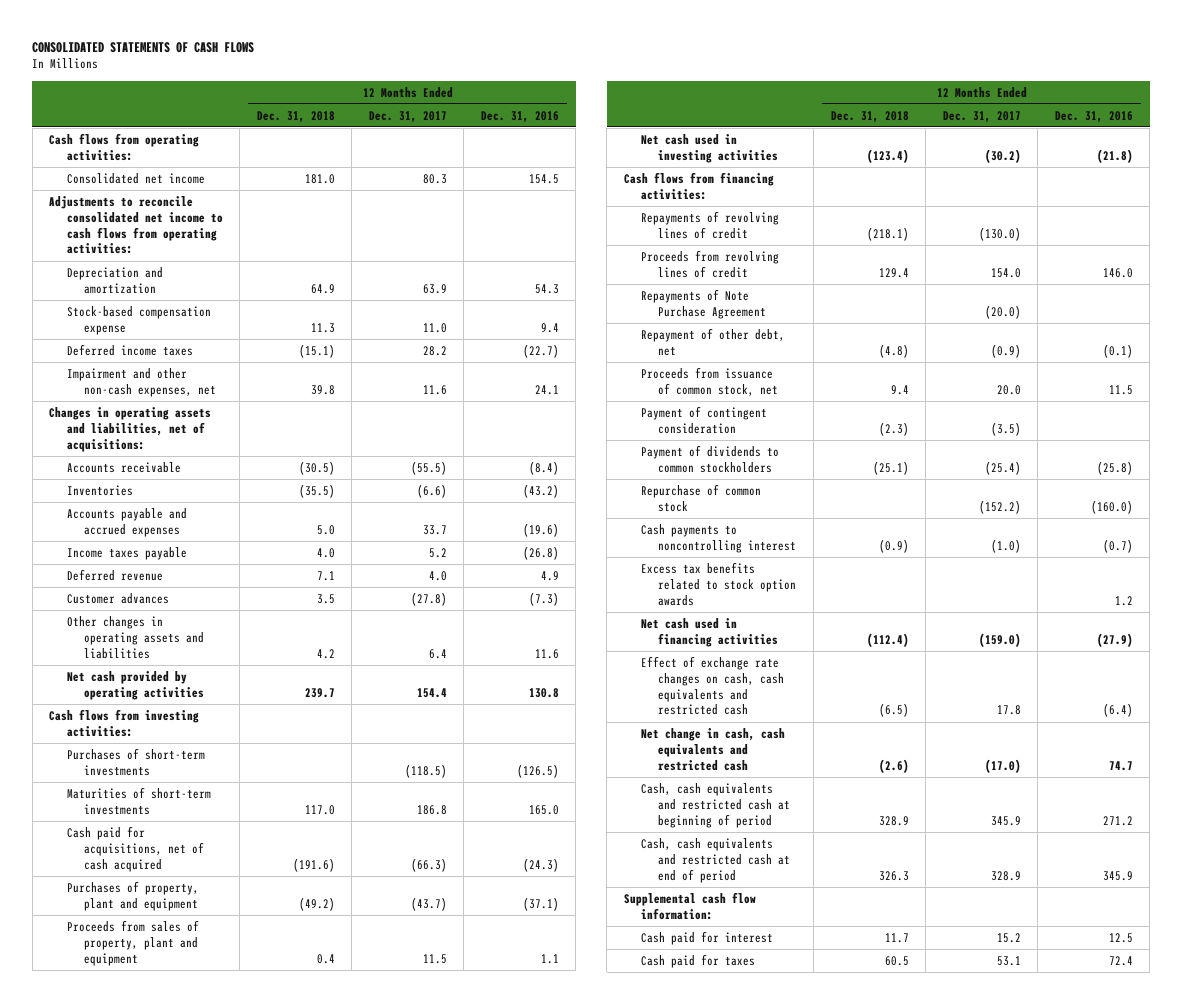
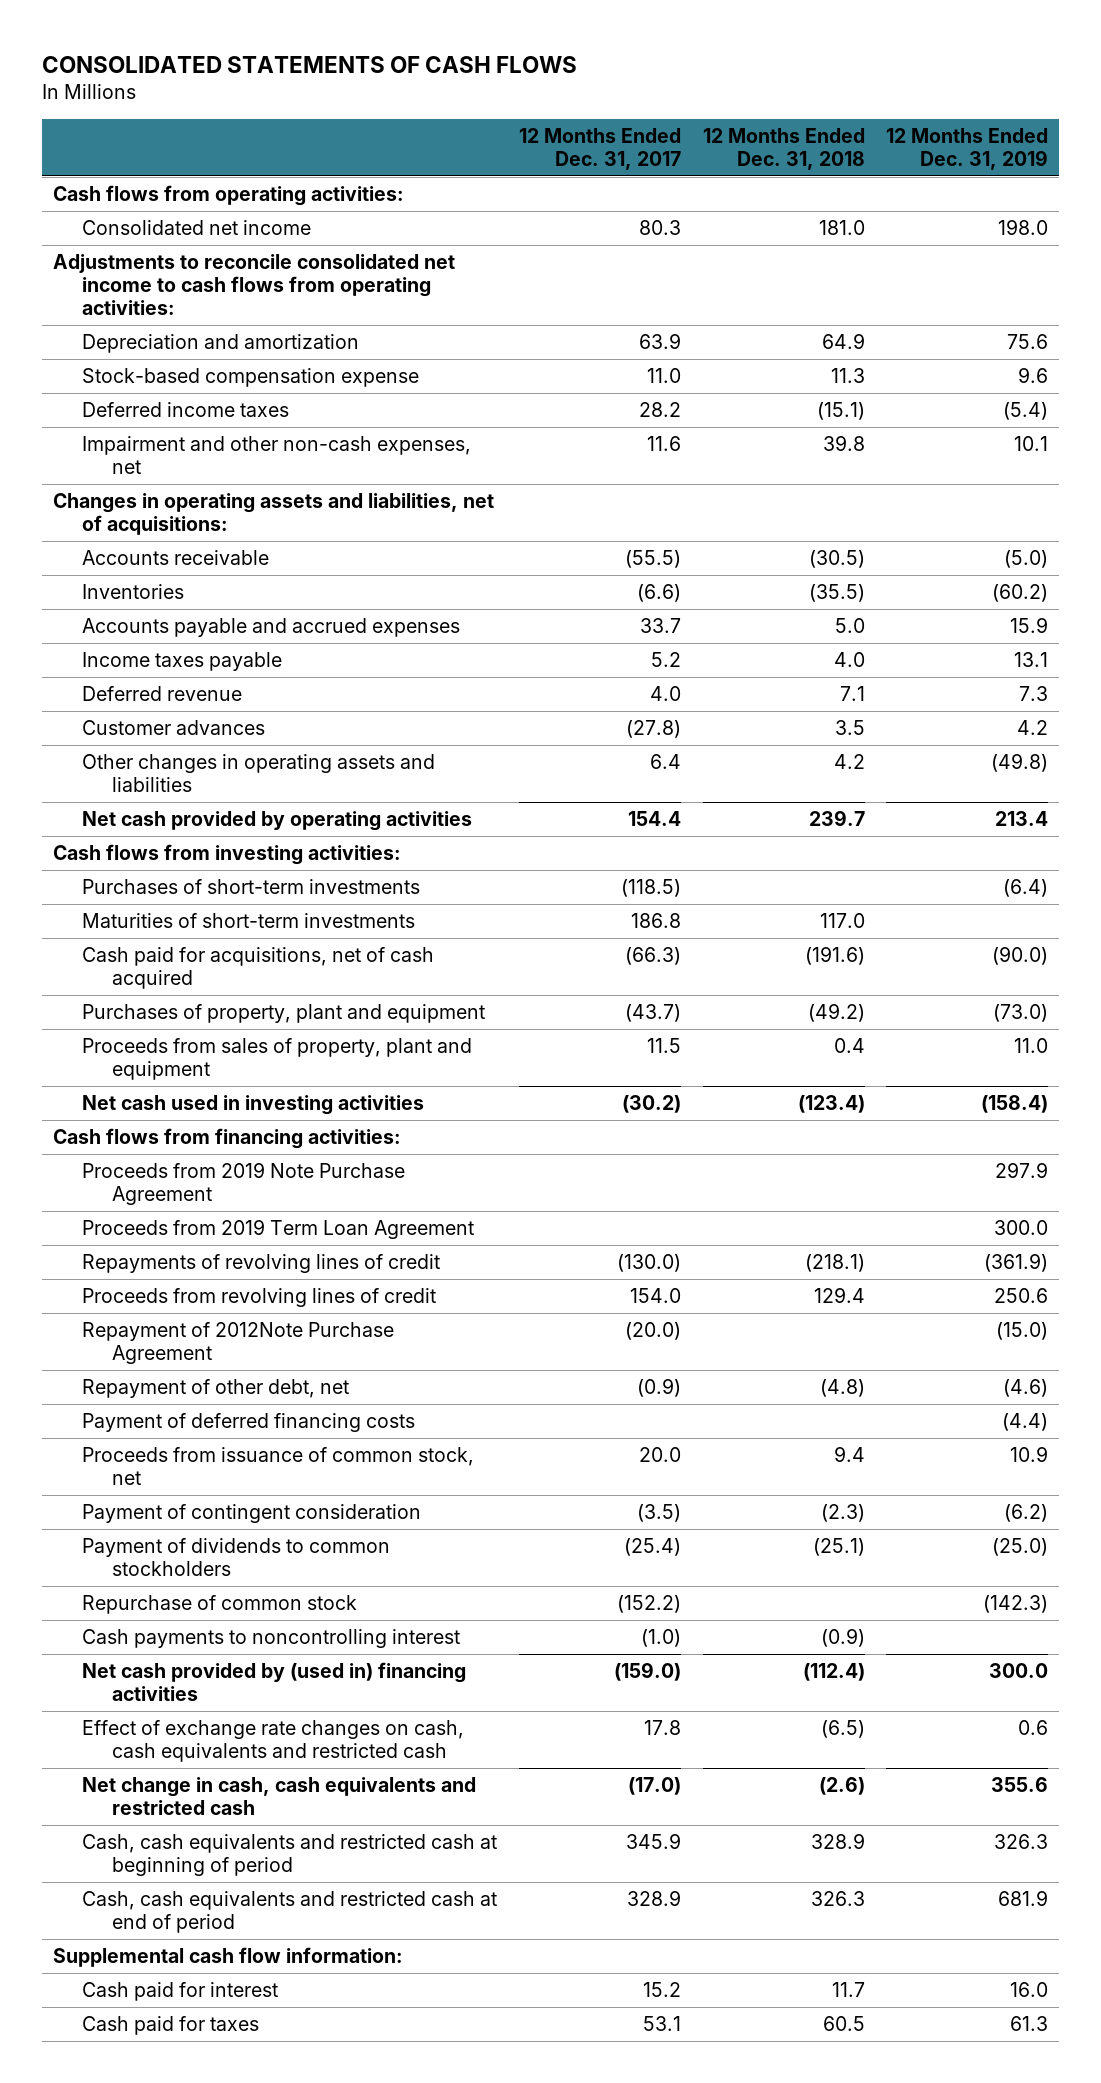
[480,110,559,123] Dec. 31, 2016 -> none
none -> [886,127,1049,170] 12 Months Ended Dec. 31, 2019
none -> [82,1161,406,1206] Proceeds from 2019 Note Purchase Agreement
none -> [82,1218,475,1239] Proceeds from 2019 Term Loan Agreement
[640,288,766,319] Repayments of Note Purchase Agreement -> [82,1321,395,1365] Repayment of 2012Note Purchase Agreement
none -> [82,1412,416,1432] Payment of deferred financing costs
[640,561,796,606] Excess tax benefits related to stock option awards -> none
[640,617,778,647] Net cash used in financing activities -> [82,1661,467,1702] Net cash provided by (used in) financing activities

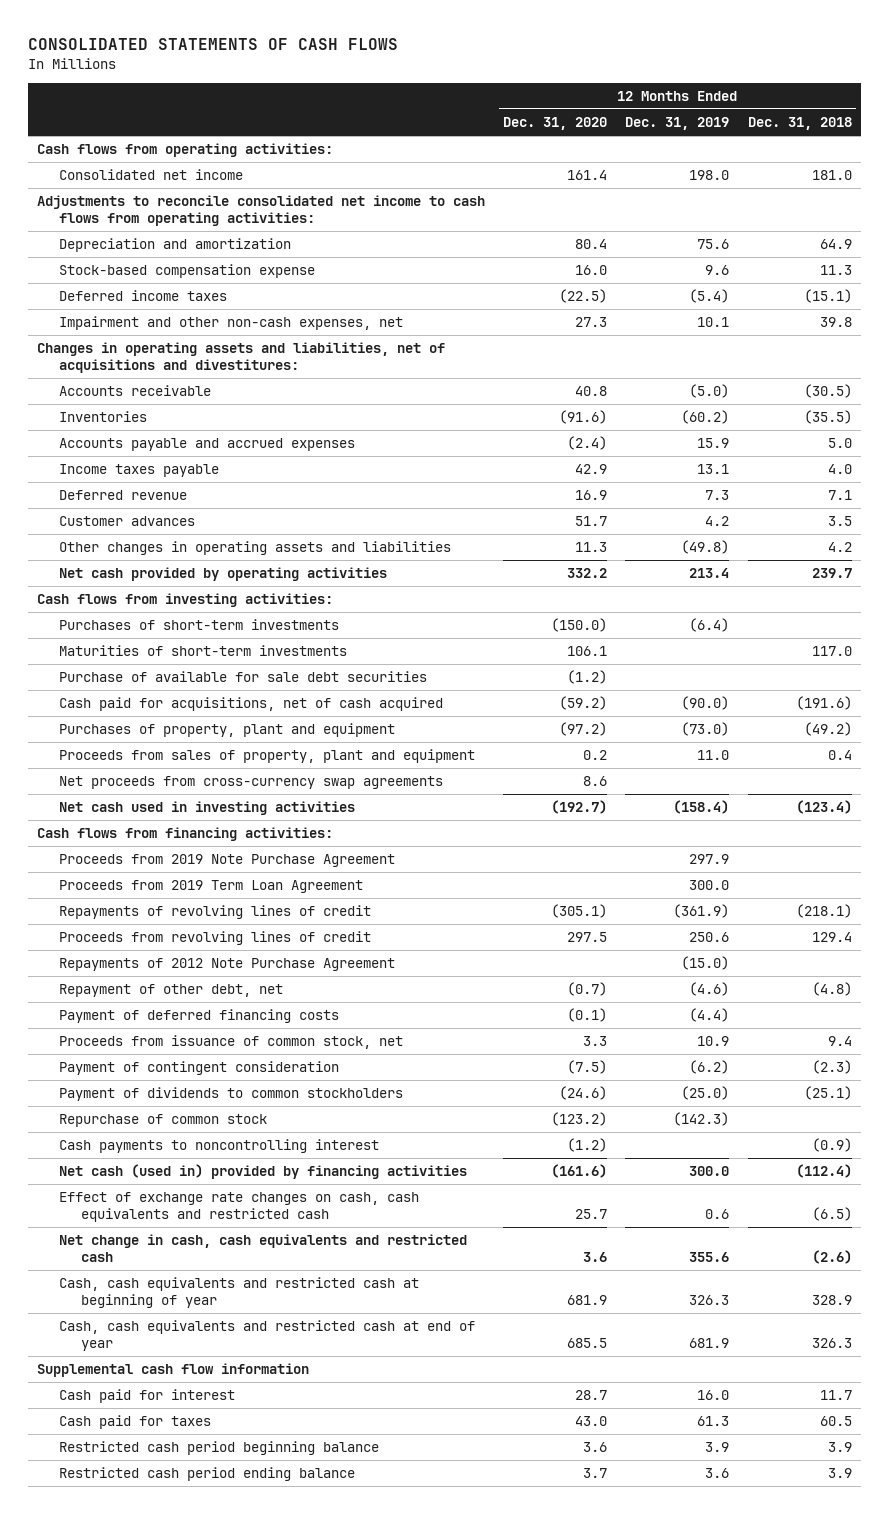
[518,127,681,170] 12 Months Ended Dec. 31, 2017 -> none
none -> [503,117,608,131] Dec. 31, 2020
[53,492,495,536] Changes in operating assets and liabilities, net of acquisitions: -> [36,342,445,374] Changes in operating assets and liabilities, net of acquisitions and divestitures:
none -> [59,671,428,683] Purchase of available for sale debt securities
none -> [59,776,444,790] Net proceeds from cross-currency swap agreements
[82,1321,395,1365] Repayment of 2012Note Purchase Agreement -> [59,958,396,972] Repayments of 2012 Note Purchase Agreement
[82,1661,467,1702] Net cash provided by (used in) financing activities -> [59,1164,468,1180] Net cash (used in) provided by financing activities
[82,1833,498,1877] Cash, cash equivalents and restricted cash at beginning of period -> [59,1277,420,1309] Cash, cash equivalents and restricted cash at beginning of year
[82,1890,498,1934] Cash, cash equivalents and restricted cash at end of period -> [59,1320,476,1352] Cash, cash equivalents and restricted cash at end of year
[53,1946,404,1967] Supplemental cash flow information: -> [36,1363,309,1378] Supplemental cash flow information
none -> [59,1441,380,1456] Restricted cash period beginning balance
none -> [59,1467,356,1482] Restricted cash period ending balance

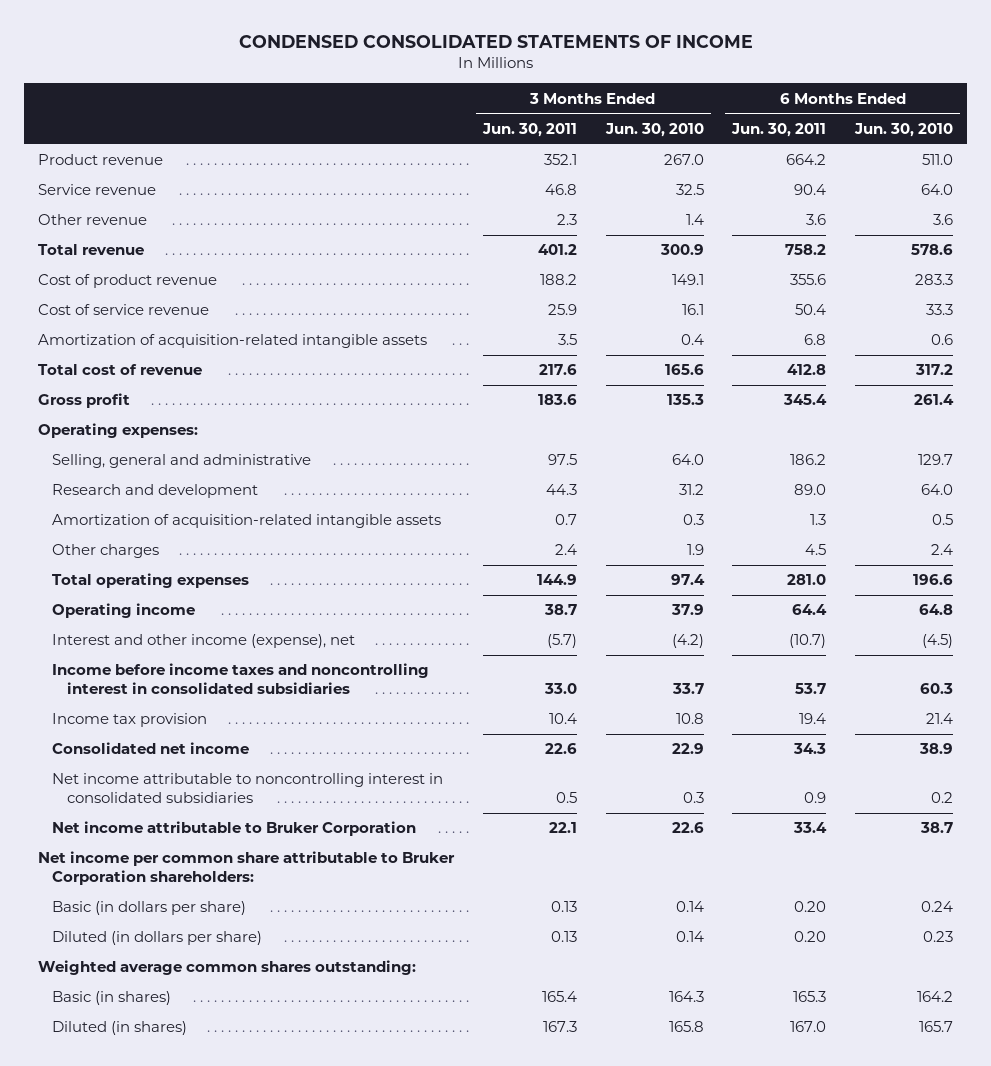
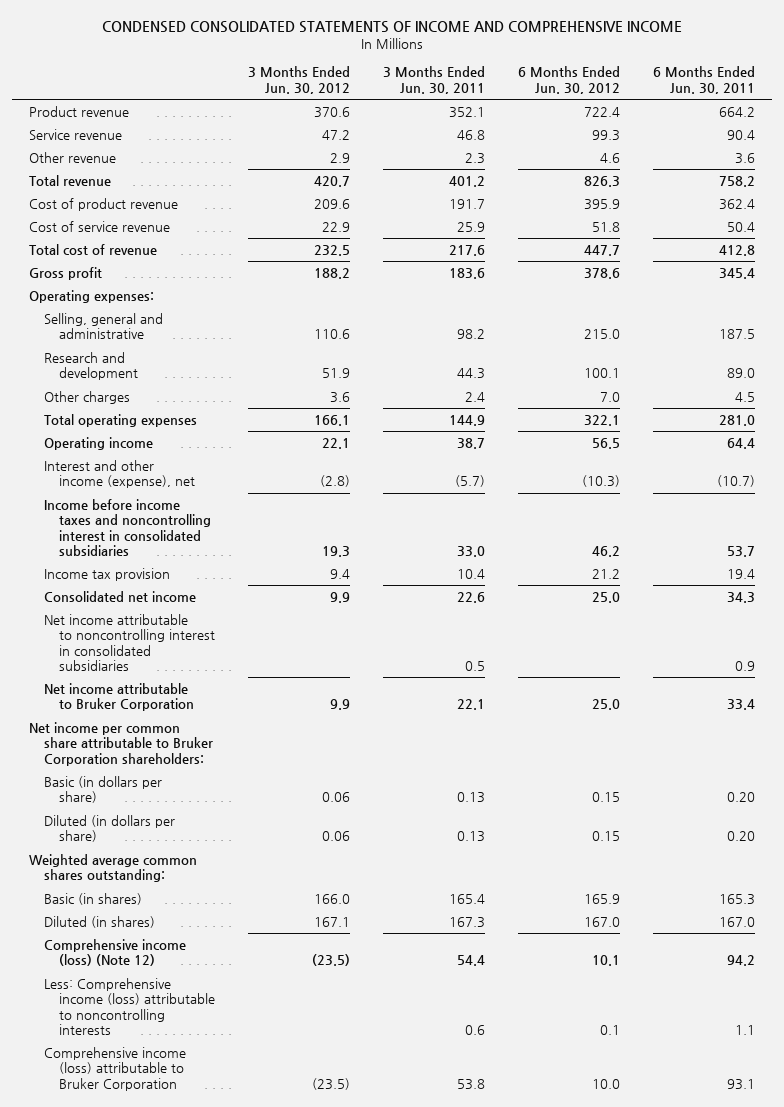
[238,34,753,48] CONDENSED CONSOLIDATED STATEMENTS OF INCOME -> [101,21,682,34] CONDENSED CONSOLIDATED STATEMENTS OF INCOME AND COMPREHENSIVE INCOME
[604,122,704,137] Jun. 30, 2010 -> none
[854,122,954,137] Jun. 30, 2010 -> none
none -> [248,66,351,94] 3 Months Ended Jun. 30, 2012
none -> [518,66,621,94] 6 Months Ended Jun. 30, 2012
[540,274,578,286] 188.2 -> [449,198,486,209] 191.7
[790,274,827,286] 355.6 -> [719,198,756,210] 362.4
[38,334,428,349] Amortization of acquisition-related intangible assets -> none
[548,454,578,466] 97.5 -> [457,329,486,340] 98.2
[790,454,827,466] 186.2 -> [719,329,756,340] 187.5
[52,514,442,529] Amortization of acquisition-related intangible assets -> none
none -> [43,938,186,967] Comprehensive income (loss) (Note 12)
none -> [43,977,215,1036] Less: Comprehensive income (loss) attributable to noncontrolling interests
none -> [43,1046,186,1091] Comprehensive income (loss) attributable to Bruker Corporation

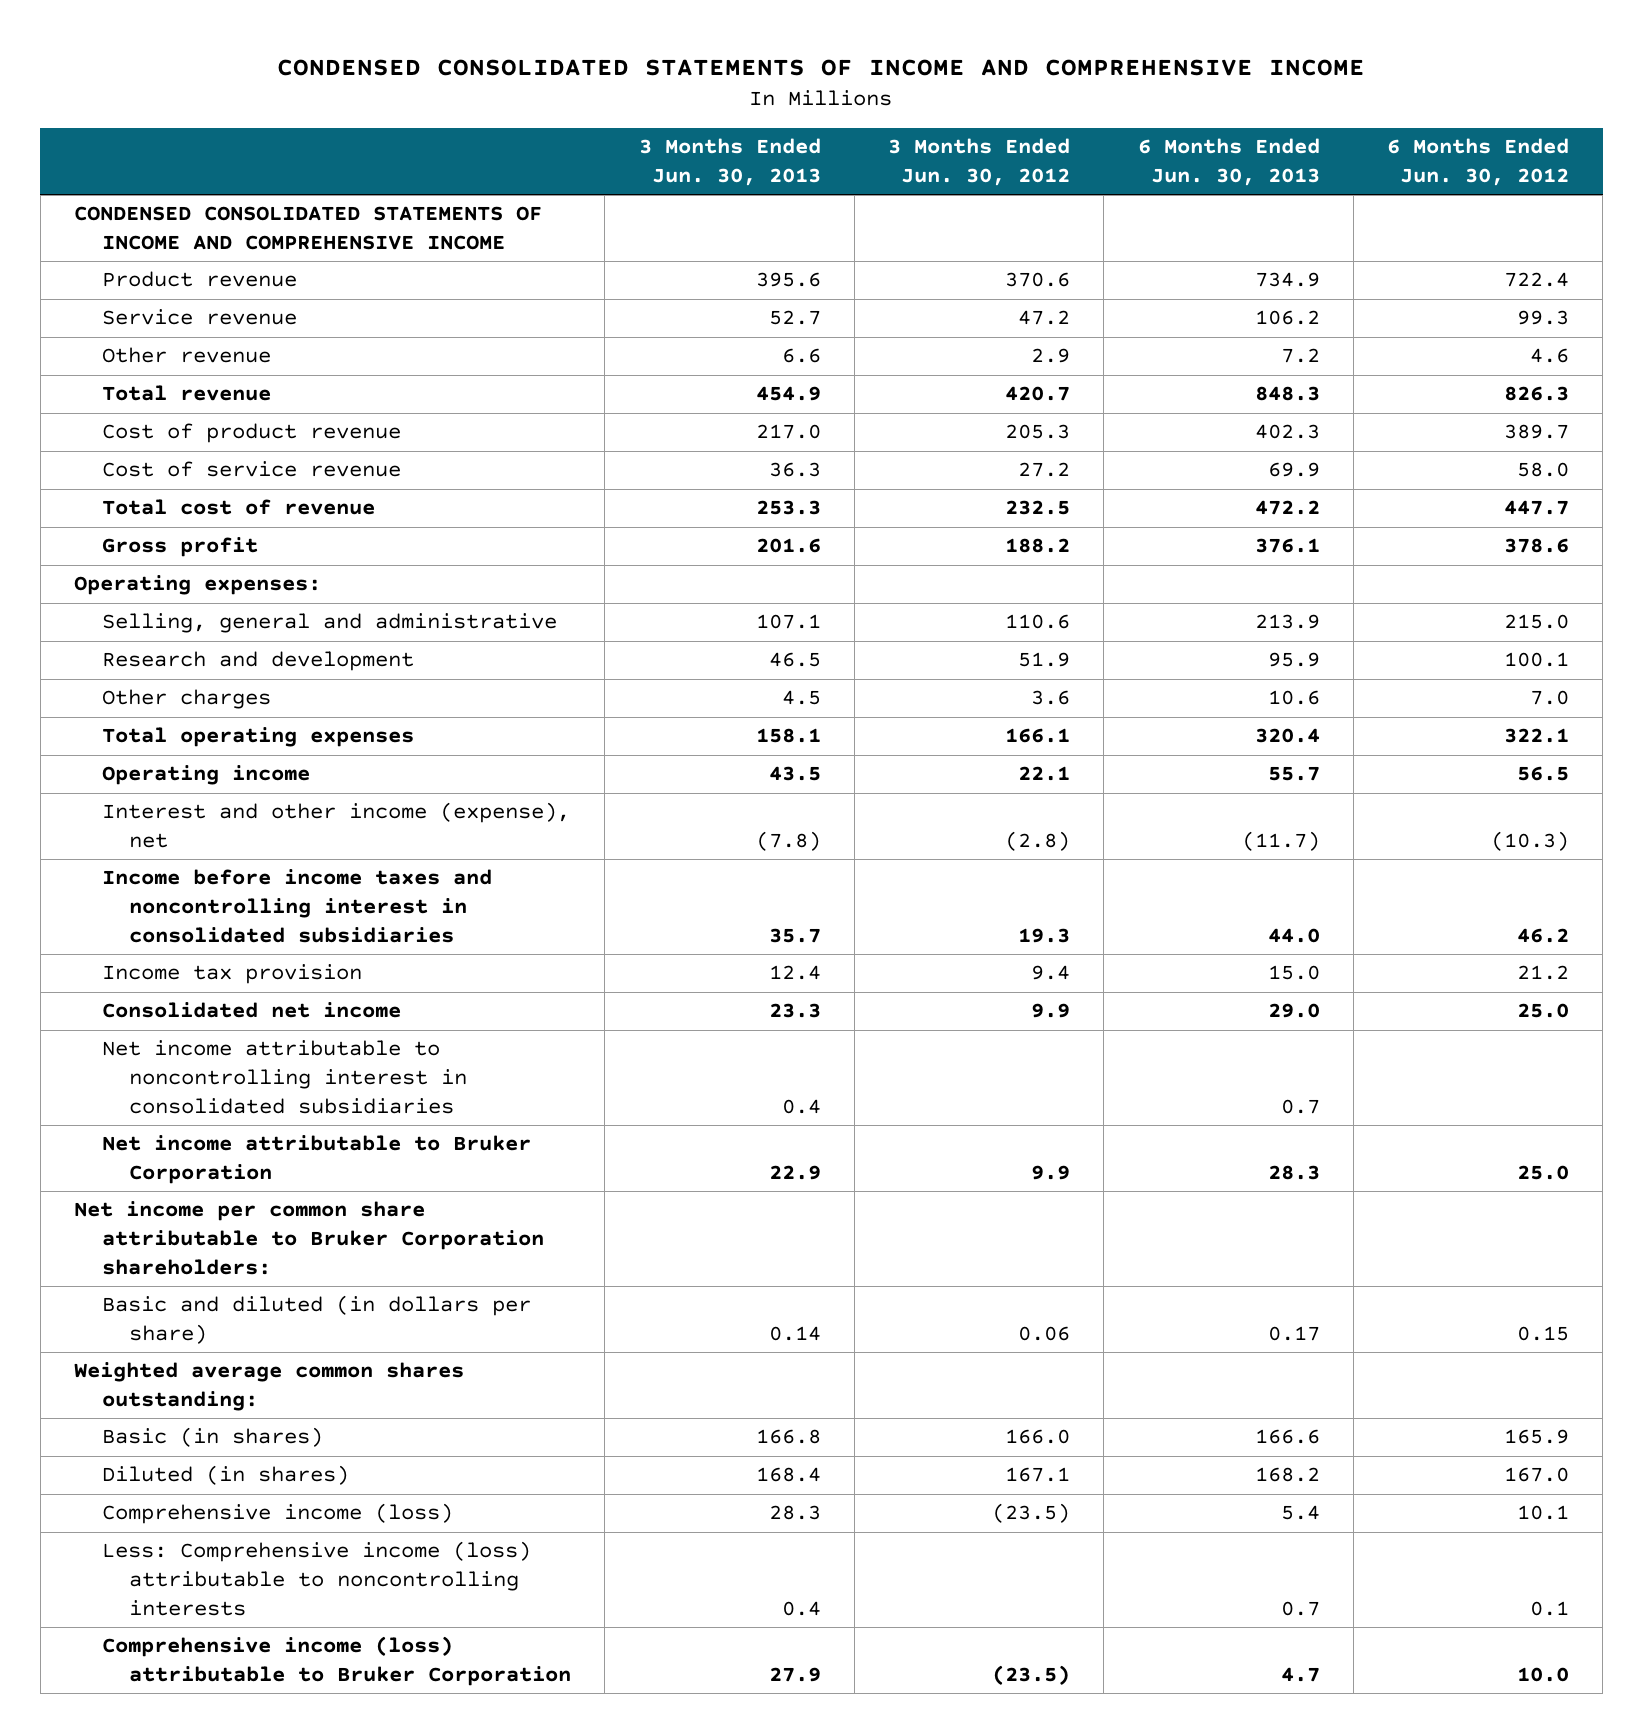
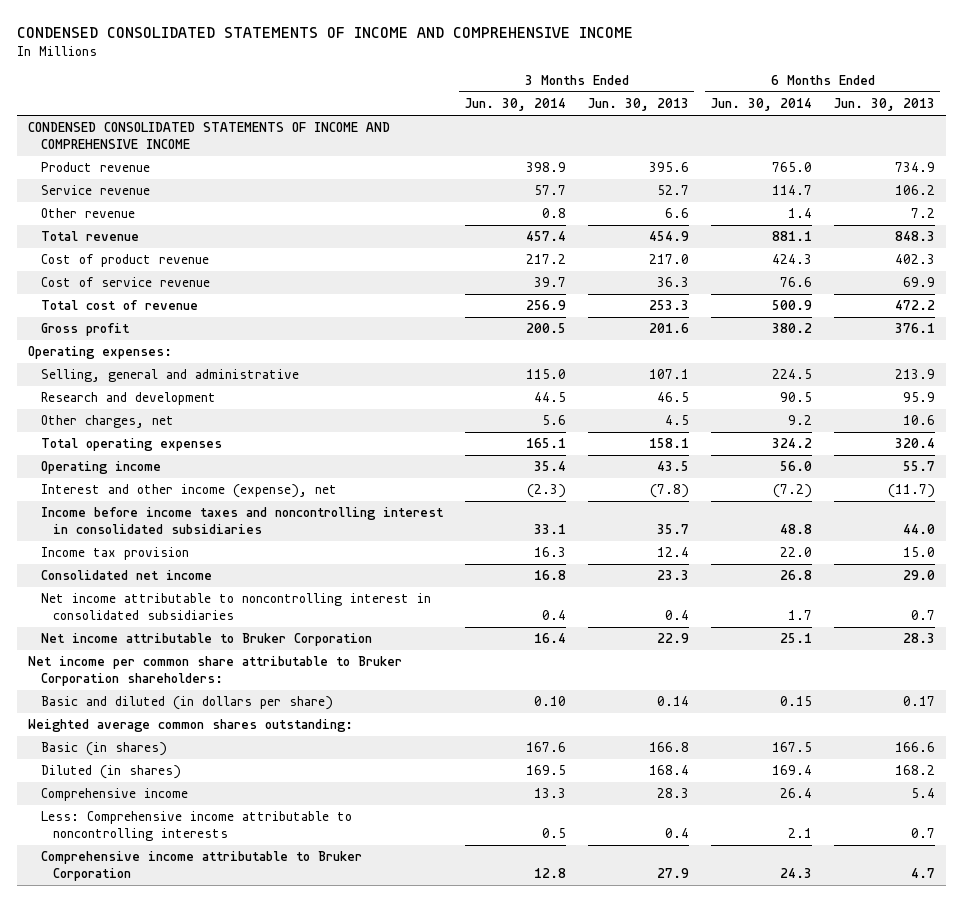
[888,138,1071,187] 3 Months Ended Jun. 30, 2012 -> none
[1386,138,1569,187] 6 Months Ended Jun. 30, 2012 -> none
none -> [464,98,566,112] Jun. 30, 2014
none -> [710,98,812,112] Jun. 30, 2014
[101,689,271,710] Other charges -> [40,415,174,429] Other charges, net
[101,1503,453,1525] Comprehensive income (loss) -> [40,788,188,802] Comprehensive income
[101,1541,531,1617] Less: Comprehensive income (loss) attributable to noncontrolling interests -> [40,811,352,842] Less: Comprehensive income attributable to noncontrolling interests
[101,1636,572,1687] Comprehensive income (loss) attributable to Bruker Corporation -> [40,851,362,882] Comprehensive income attributable to Bruker Corporation

